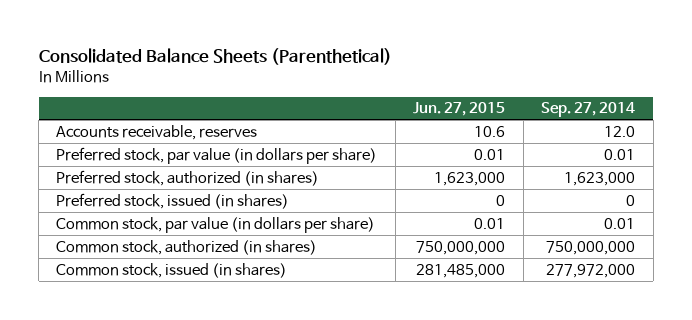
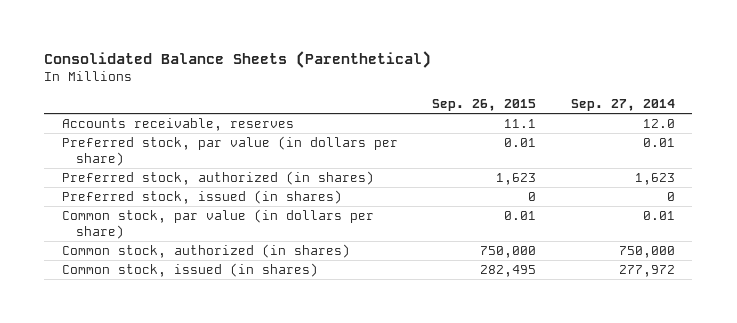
[413,102,506,117] Jun. 27, 2015 -> none
none -> [432,99,537,112] Sep. 26, 2015
[564,171,636,186] 1,623,000 -> [634,173,675,186] 1,623
[546,240,636,255] 750,000,000 -> [618,246,675,259] 750,000
[546,263,636,278] 277,972,000 -> [618,265,675,278] 277,972

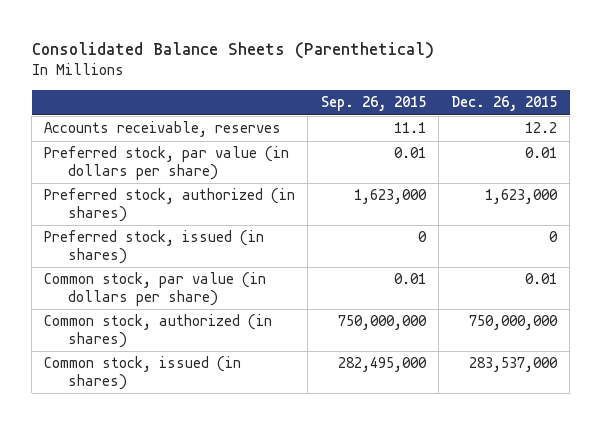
[570,99,675,112] Sep. 27, 2014 -> none
none -> [450,96,557,112] Dec. 26, 2015
[496,173,537,186] 1,623 -> [353,189,427,205] 1,623,000
[480,246,537,259] 750,000 -> [337,315,427,331] 750,000,000
[480,265,537,278] 282,495 -> [337,357,427,373] 282,495,000

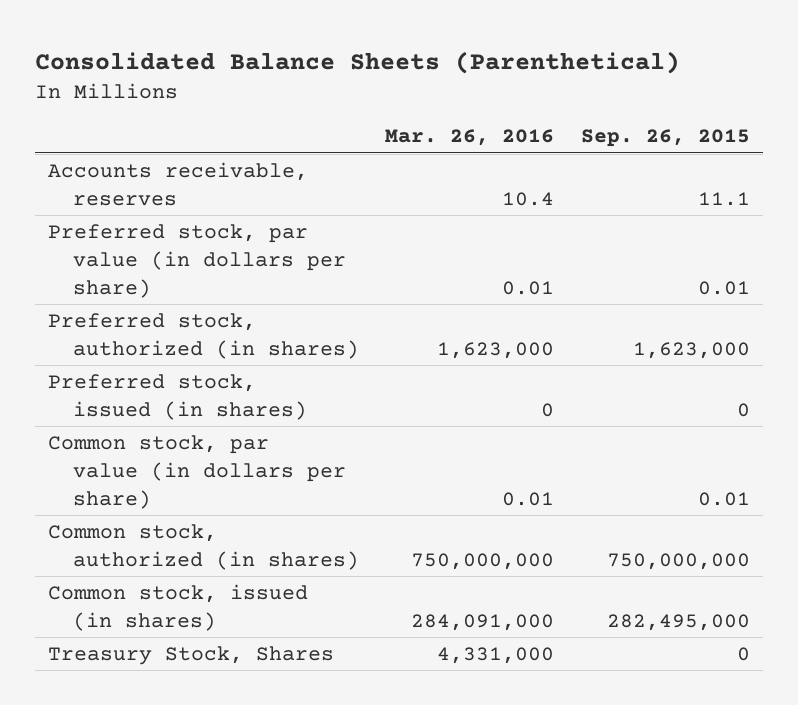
[450,96,557,112] Dec. 26, 2015 -> none
none -> [385,129,555,147] Mar. 26, 2016
none -> [48,645,335,665] Treasury Stock, Shares

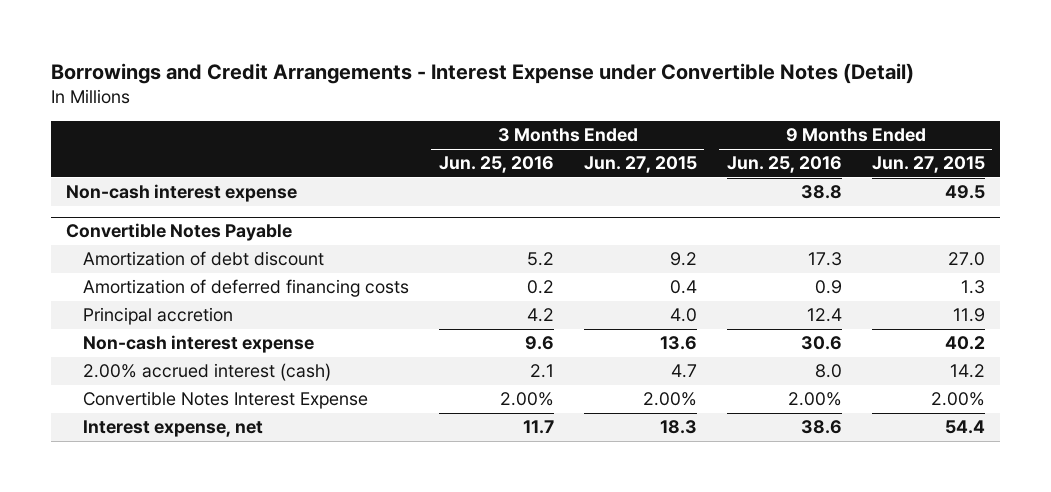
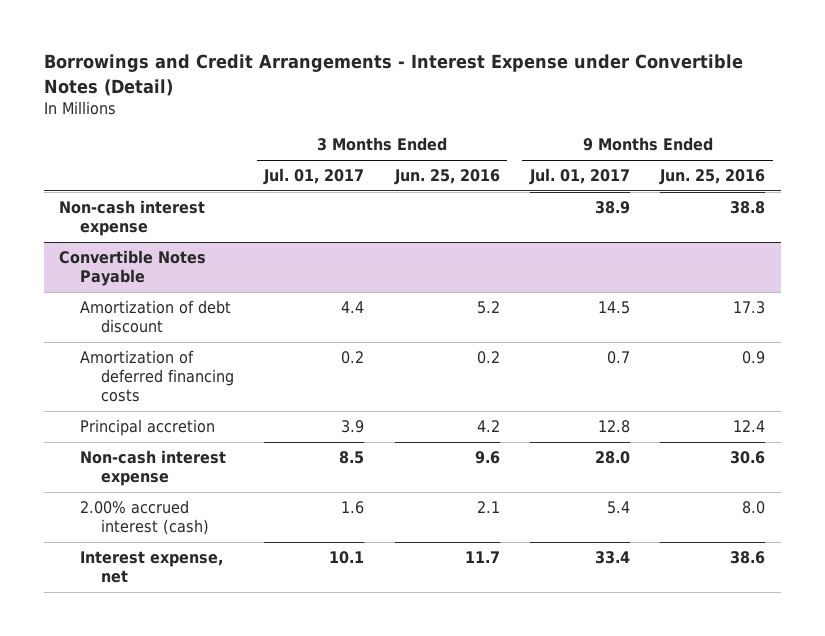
[583,156,697,174] Jun. 27, 2015 -> none
[871,156,985,174] Jun. 27, 2015 -> none
none -> [263,168,365,186] Jul. 01, 2017
none -> [529,168,631,186] Jul. 01, 2017
[82,391,368,410] Convertible Notes Interest Expense -> none

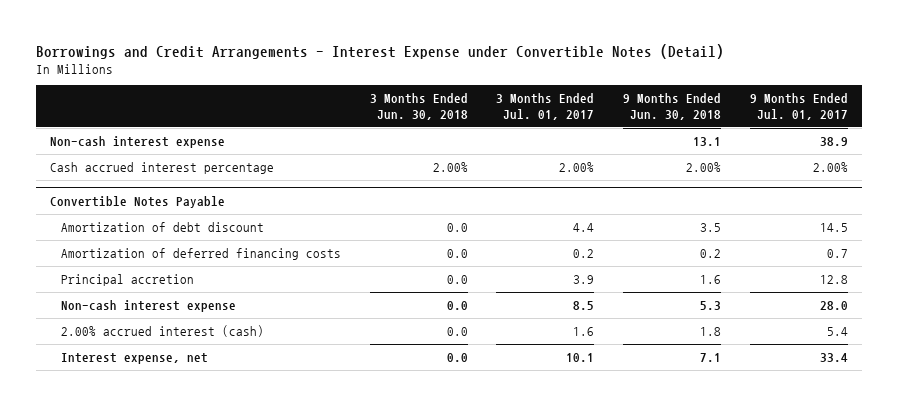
[393,169,500,186] Jun. 25, 2016 -> none
[659,169,766,186] Jun. 25, 2016 -> none
none -> [369,93,468,120] 3 Months Ended Jun. 30, 2018
none -> [622,93,721,120] 9 Months Ended Jun. 30, 2018
none -> [50,161,275,174] Cash accrued interest percentage

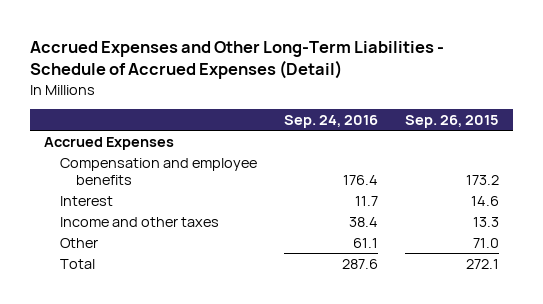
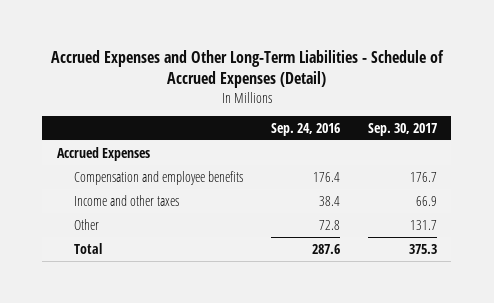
[405,115,500,129] Sep. 26, 2015 -> none
none -> [368,122,438,136] Sep. 30, 2017
[60,195,114,206] Interest -> none
[353,237,379,248] 61.1 -> [318,219,340,230] 72.8

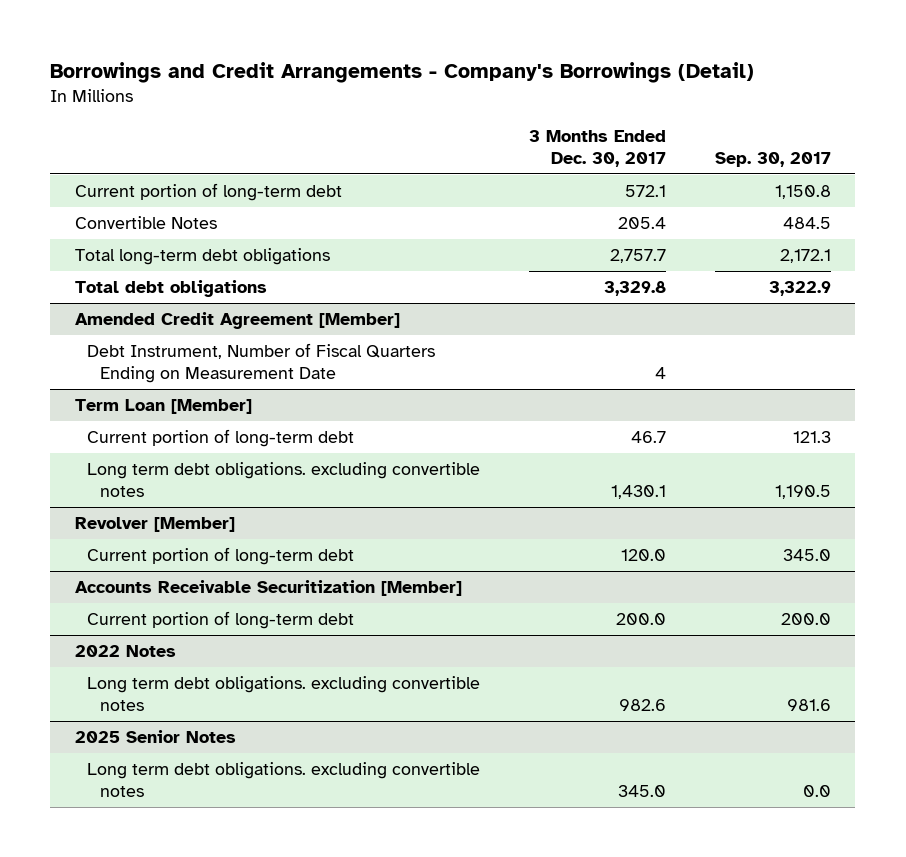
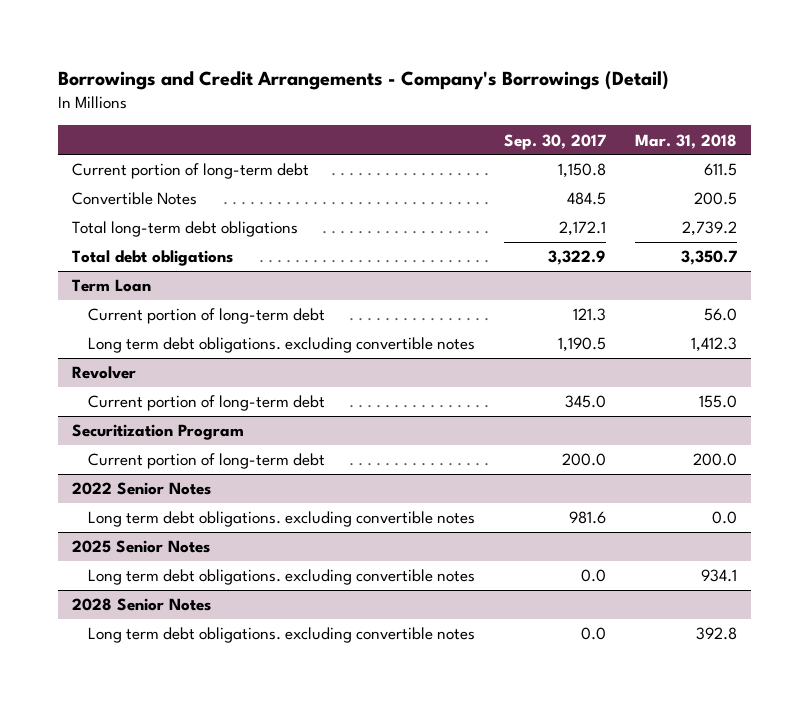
[529,129,667,168] 3 Months Ended Dec. 30, 2017 -> none
none -> [634,133,737,149] Mar. 31, 2018
[74,311,400,329] Amended Credit Agreement [Member] -> none
[87,342,436,384] Debt Instrument, Number of Fiscal Quarters Ending on Measurement Date -> none
[74,398,252,414] Term Loan [Member] -> [72,279,152,293] Term Loan
[74,516,235,532] Revolver [Member] -> [72,366,137,380] Revolver
[74,579,462,596] Accounts Receivable Securitization [Member] -> [72,424,245,441] Securitization Program
[74,644,176,657] 2022 Notes -> [72,482,212,496] 2022 Senior Notes
none -> [72,598,212,612] 2028 Senior Notes
none -> [87,627,475,644] Long term debt obligations. excluding convertible notes

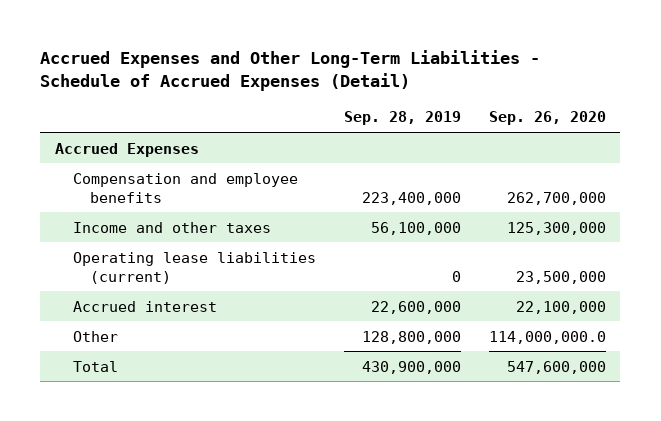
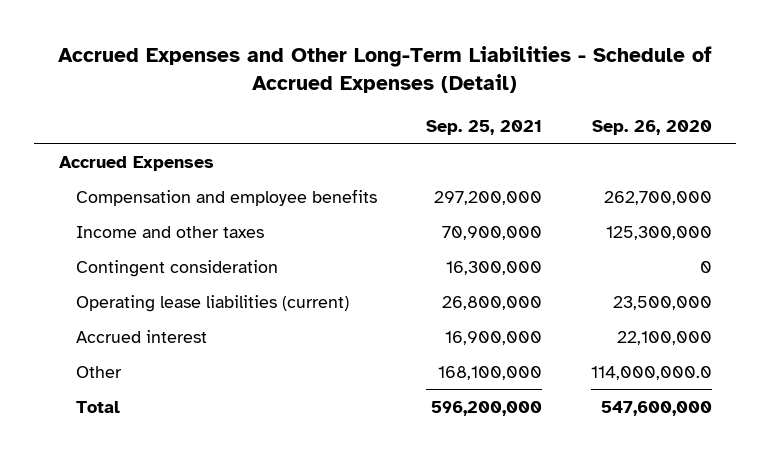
[343,111,461,126] Sep. 28, 2019 -> none
none -> [426,119,543,135] Sep. 25, 2021
none -> [76,259,279,277] Contingent consideration

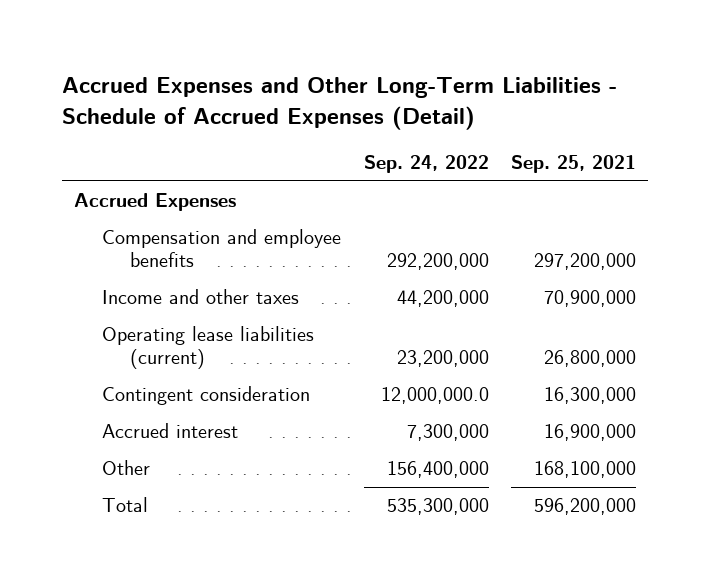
[591,119,712,135] Sep. 26, 2020 -> none
none -> [363,155,489,174] Sep. 24, 2022
[76,259,279,277] Contingent consideration -> [101,386,310,406] Contingent consideration

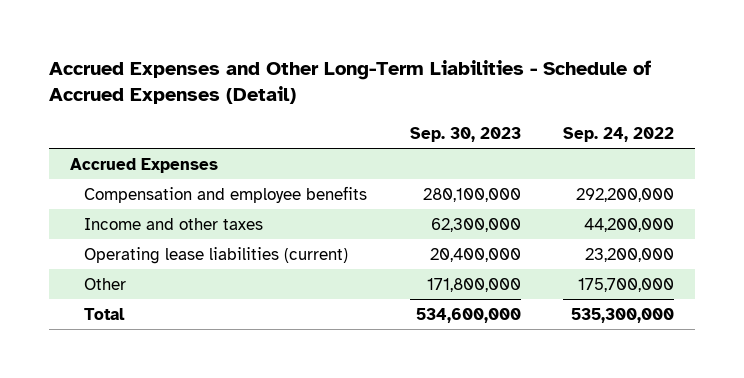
[511,155,637,174] Sep. 25, 2021 -> none
none -> [409,126,521,142] Sep. 30, 2023
[101,386,310,406] Contingent consideration -> none
[101,423,238,439] Accrued interest -> none
[386,461,489,479] 156,400,000 -> [578,277,675,292] 175,700,000

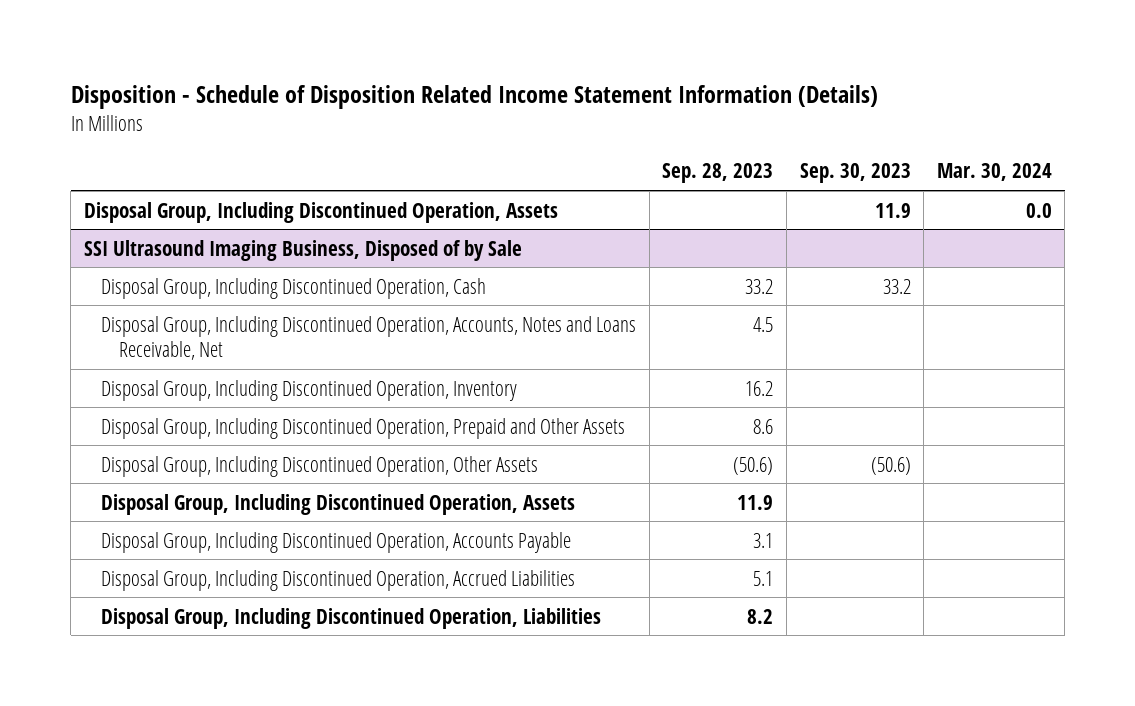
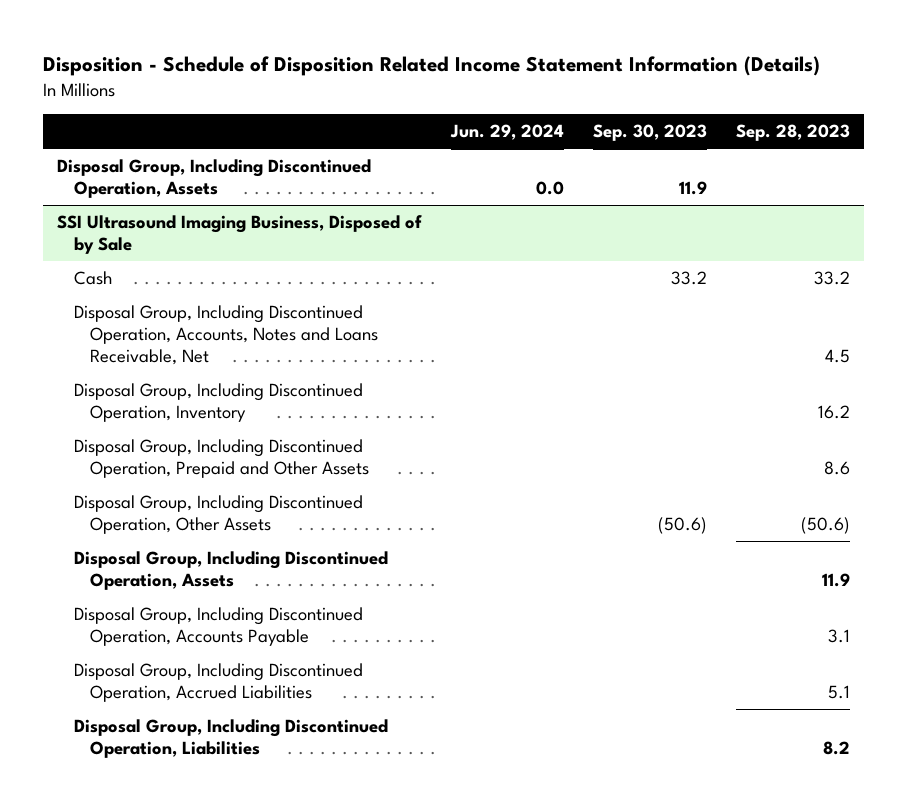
[936,163,1052,182] Mar. 30, 2024 -> none
none -> [449,124,564,141] Jun. 29, 2024
[101,277,487,299] Disposal Group, Including Discontinued Operation, Cash -> [73,271,112,286] Cash

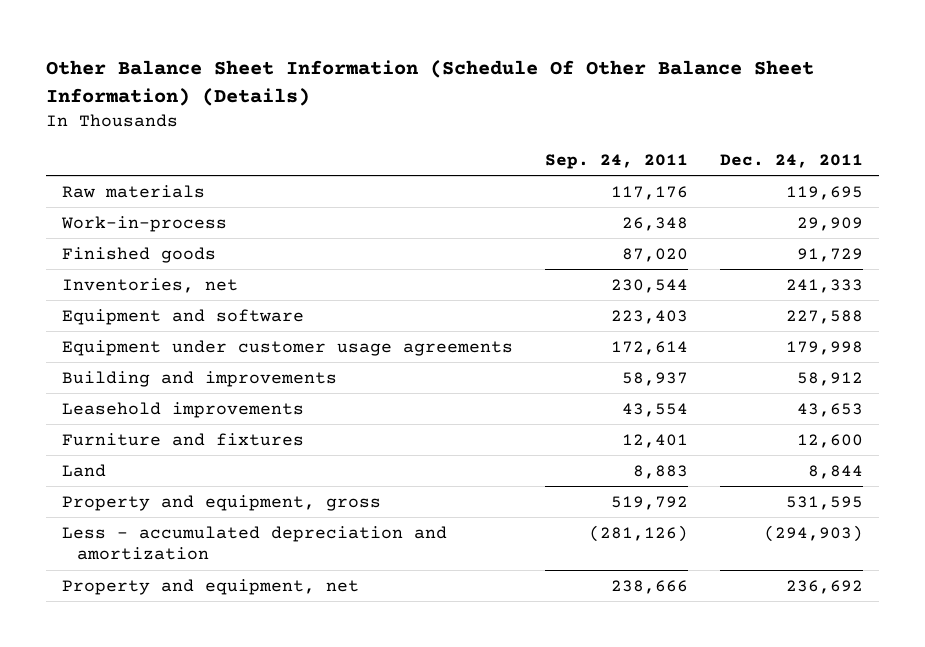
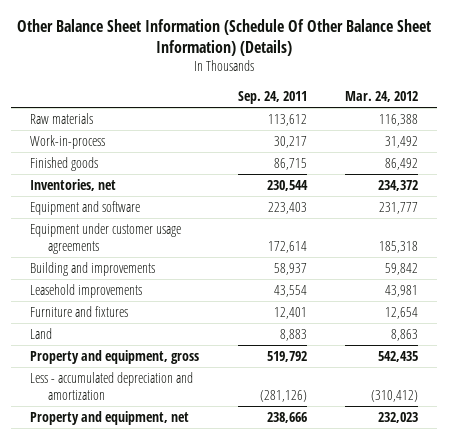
[719,153,863,168] Dec. 24, 2011 -> none
none -> [345,90,419,102] Mar. 24, 2012
[610,185,688,200] 117,176 -> [267,114,307,127] 113,612
[621,216,688,231] 26,348 -> [273,136,307,149] 30,217
[621,247,688,262] 87,020 -> [273,158,307,171] 86,715

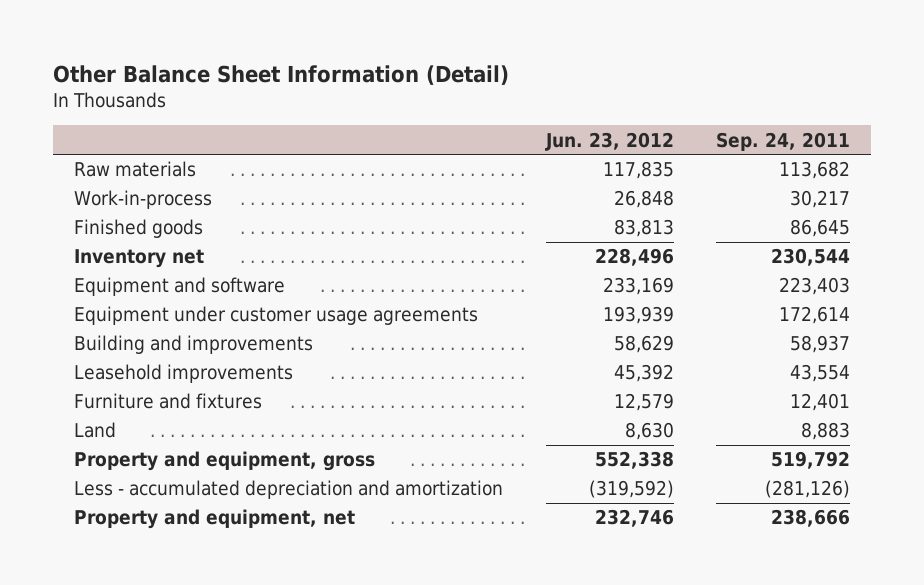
[17,19,432,57] Other Balance Sheet Information (Schedule Of Other Balance Sheet Information) (Details) -> [53,64,510,85] Other Balance Sheet Information (Detail)
[345,90,419,102] Mar. 24, 2012 -> none
none -> [544,131,674,151] Jun. 23, 2012
[267,114,307,127] 113,612 -> [778,161,850,180] 113,682
[273,158,307,171] 86,715 -> [789,219,850,238] 86,645
[30,179,117,192] Inventories, net -> [74,249,205,269] Inventory net

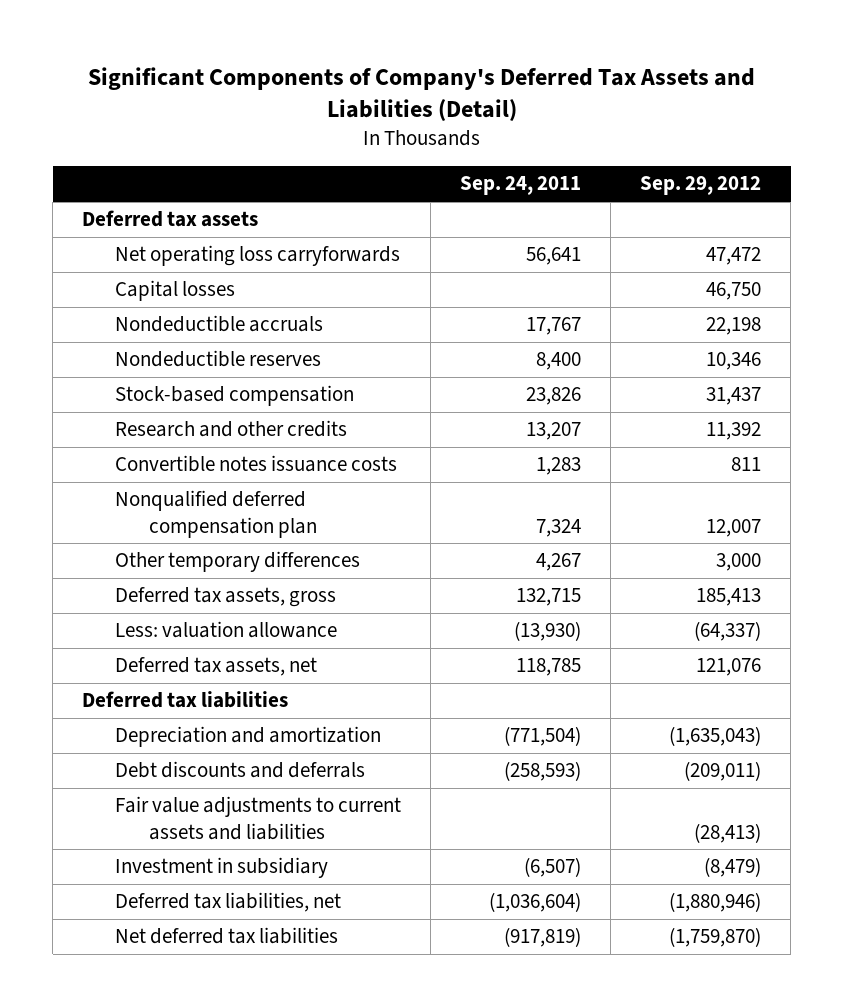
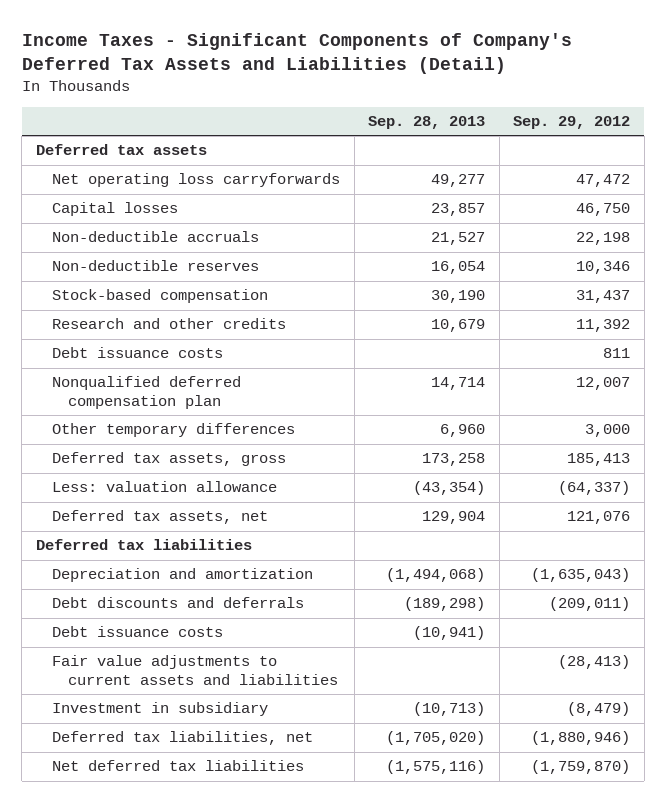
[87,67,755,122] Significant Components of Company's Deferred Tax Assets and Liabilities (Detail) -> [21,33,572,75] Income Taxes - Significant Components of Company's Deferred Tax Assets and Liabilities (Detail)
[460,176,582,196] Sep. 24, 2011 -> none
none -> [368,116,486,130] Sep. 28, 2013
[115,315,324,333] Nondeductible accruals -> [51,231,259,243] Non-deductible accruals
[115,350,322,368] Nondeductible reserves -> [51,260,259,272] Non-deductible reserves
[115,455,398,473] Convertible notes issuance costs -> [51,347,223,359] Debt issuance costs
none -> [51,626,223,638] Debt issuance costs

